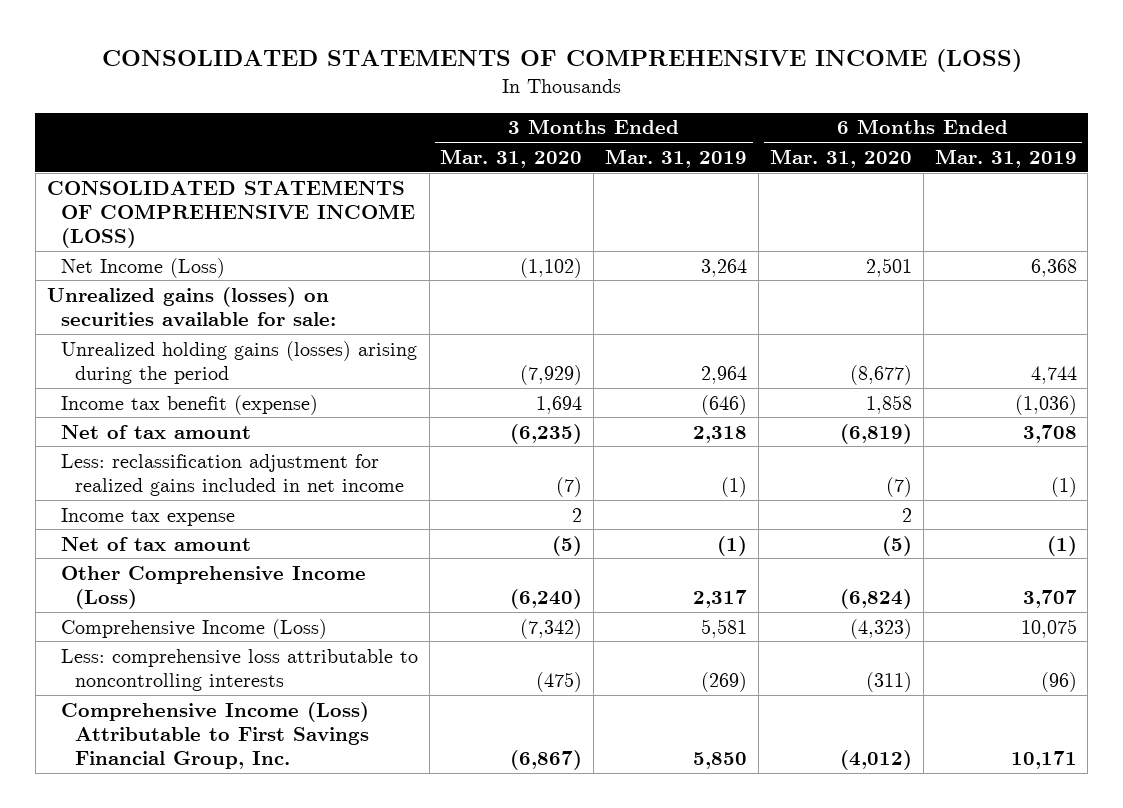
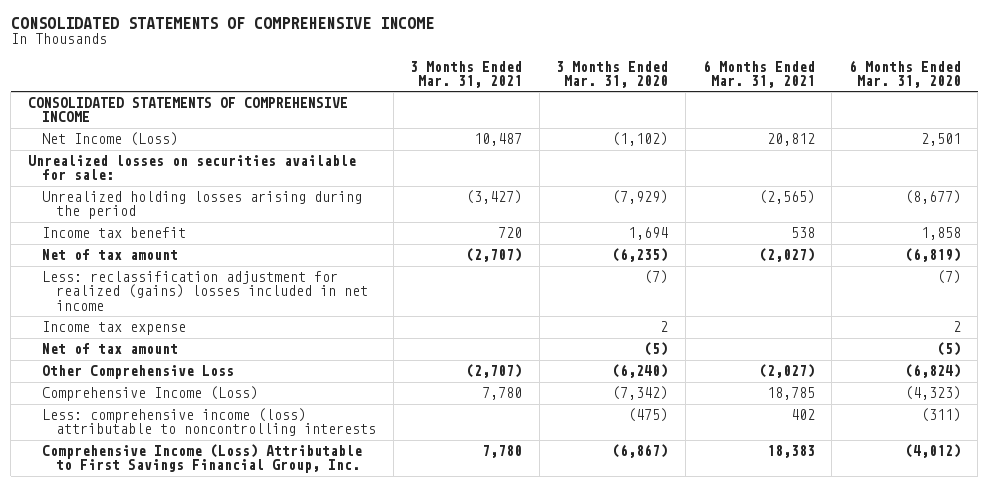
[101,49,1022,73] CONSOLIDATED STATEMENTS OF COMPREHENSIVE INCOME (LOSS) -> [10,16,434,29] CONSOLIDATED STATEMENTS OF COMPREHENSIVE INCOME
[605,148,748,168] Mar. 31, 2019 -> none
[934,148,1077,168] Mar. 31, 2019 -> none
none -> [410,60,523,88] 3 Months Ended Mar. 31, 2021
none -> [702,59,815,88] 6 Months Ended Mar. 31, 2021
[46,179,415,248] CONSOLIDATED STATEMENTS OF COMPREHENSIVE INCOME (LOSS) -> [27,97,348,123] CONSOLIDATED STATEMENTS OF COMPREHENSIVE INCOME
[46,286,336,326] Unrealized gains (losses) on securities available for sale: -> [27,155,356,181] Unrealized losses on securities available for sale:
[60,340,417,384] Unrealized holding gains (losses) arising during the period -> [42,191,363,220] Unrealized holding losses arising during the period
[60,394,318,415] Income tax benefit (expense) -> [42,227,187,239] Income tax benefit
[60,453,404,496] Less: reclassification adjustment for realized gains included in net income -> [42,271,369,311] Less: reclassification adjustment for realized (gains) losses included in net income
[60,565,366,609] Other Comprehensive Income (Loss) -> [42,365,235,380] Other Comprehensive Loss
[60,648,418,691] Less: comprehensive loss attributable to noncontrolling interests -> [42,408,377,437] Less: comprehensive income (loss) attributable to noncontrolling interests

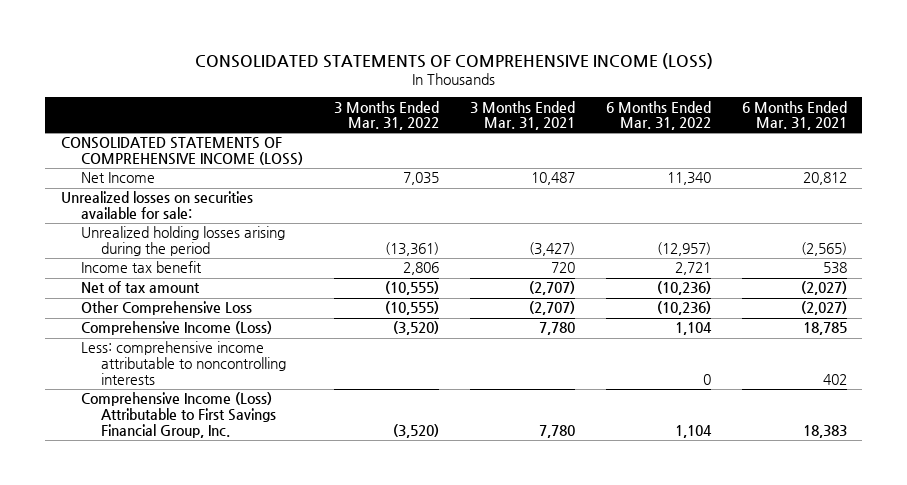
[10,16,434,29] CONSOLIDATED STATEMENTS OF COMPREHENSIVE INCOME -> [194,52,713,69] CONSOLIDATED STATEMENTS OF COMPREHENSIVE INCOME (LOSS)
[556,60,669,88] 3 Months Ended Mar. 31, 2020 -> none
[848,59,961,88] 6 Months Ended Mar. 31, 2020 -> none
none -> [333,100,439,131] 3 Months Ended Mar. 31, 2022
none -> [605,100,711,131] 6 Months Ended Mar. 31, 2022
[27,97,348,123] CONSOLIDATED STATEMENTS OF COMPREHENSIVE INCOME -> [60,137,303,166] CONSOLIDATED STATEMENTS OF COMPREHENSIVE INCOME (LOSS)
[42,132,179,147] Net Income (Loss) -> [80,172,155,184] Net Income
[42,271,369,311] Less: reclassification adjustment for realized (gains) losses included in net income -> none
[42,321,187,336] Income tax expense -> none
[42,343,179,355] Net of tax amount -> none
[42,408,377,437] Less: comprehensive income (loss) attributable to noncontrolling interests -> [80,341,286,385] Less: comprehensive income attributable to noncontrolling interests

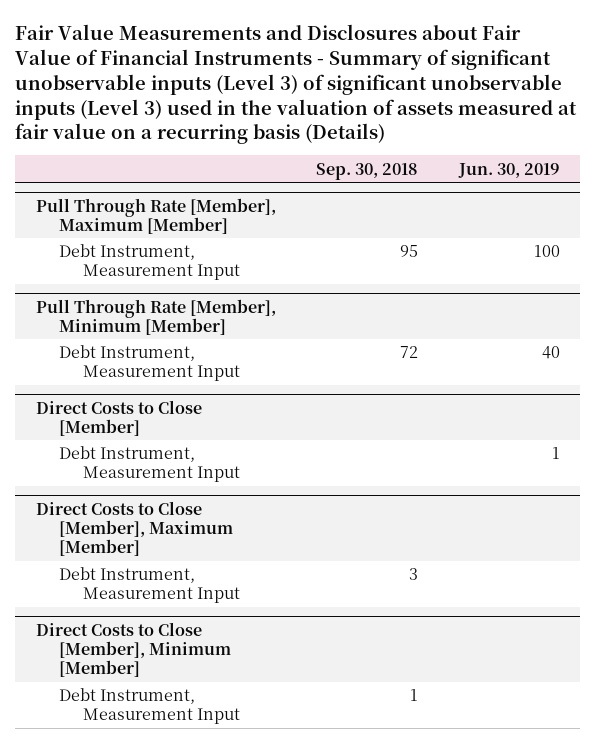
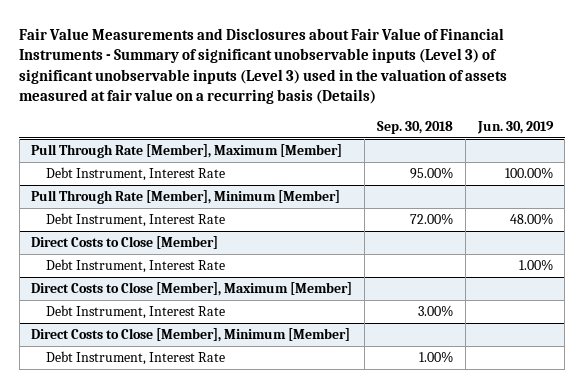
[59,244,241,281] Debt Instrument, Measurement Input -> none
none -> [45,166,225,181] Debt Instrument, Interest Rate
[59,345,241,382] Debt Instrument, Measurement Input -> none
none -> [45,212,225,227] Debt Instrument, Interest Rate
[59,446,241,483] Debt Instrument, Measurement Input -> none
none -> [45,258,225,273] Debt Instrument, Interest Rate
[59,567,241,604] Debt Instrument, Measurement Input -> none
none -> [45,304,225,319] Debt Instrument, Interest Rate
[59,688,241,725] Debt Instrument, Measurement Input -> none
none -> [45,350,225,365] Debt Instrument, Interest Rate

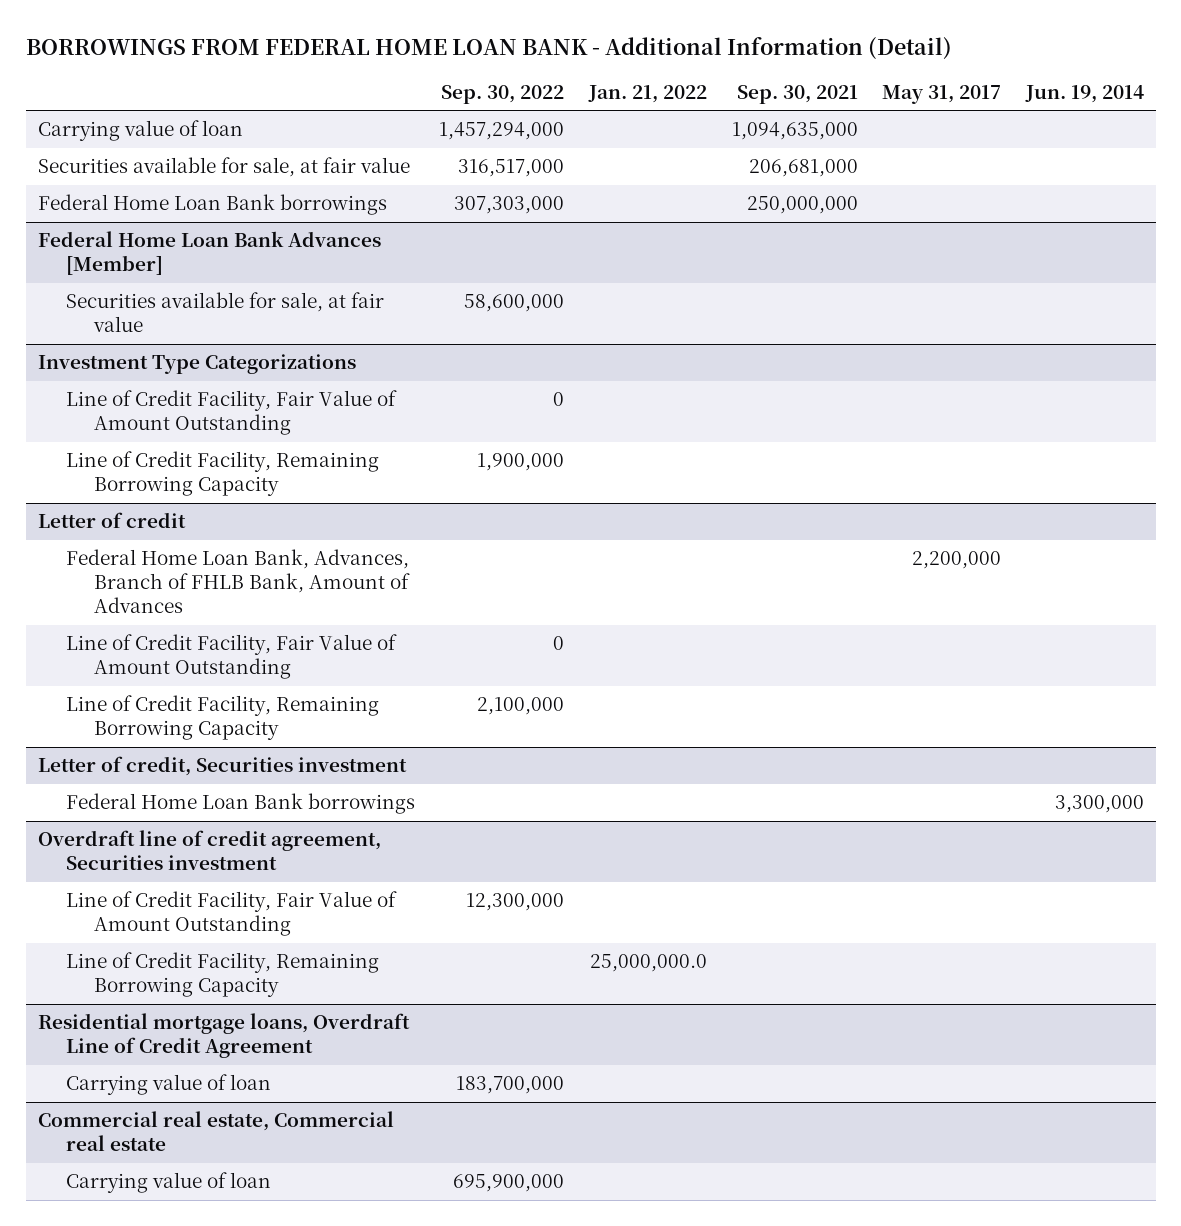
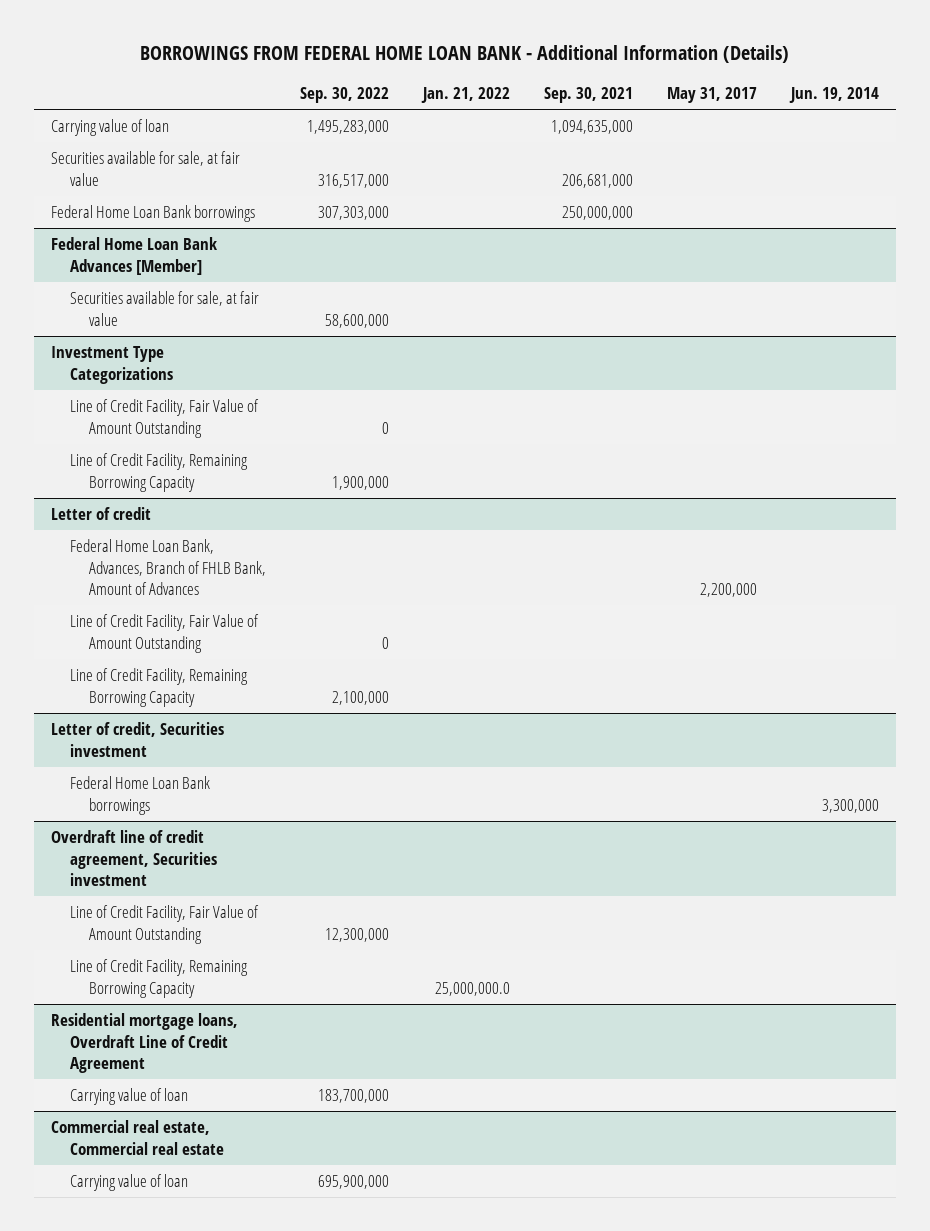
[25,36,952,60] BORROWINGS FROM FEDERAL HOME LOAN BANK - Additional Information (Detail) -> [140,45,790,64] BORROWINGS FROM FEDERAL HOME LOAN BANK - Additional Information (Details)
[439,122,565,141] 1,457,294,000 -> [306,120,389,135] 1,495,283,000

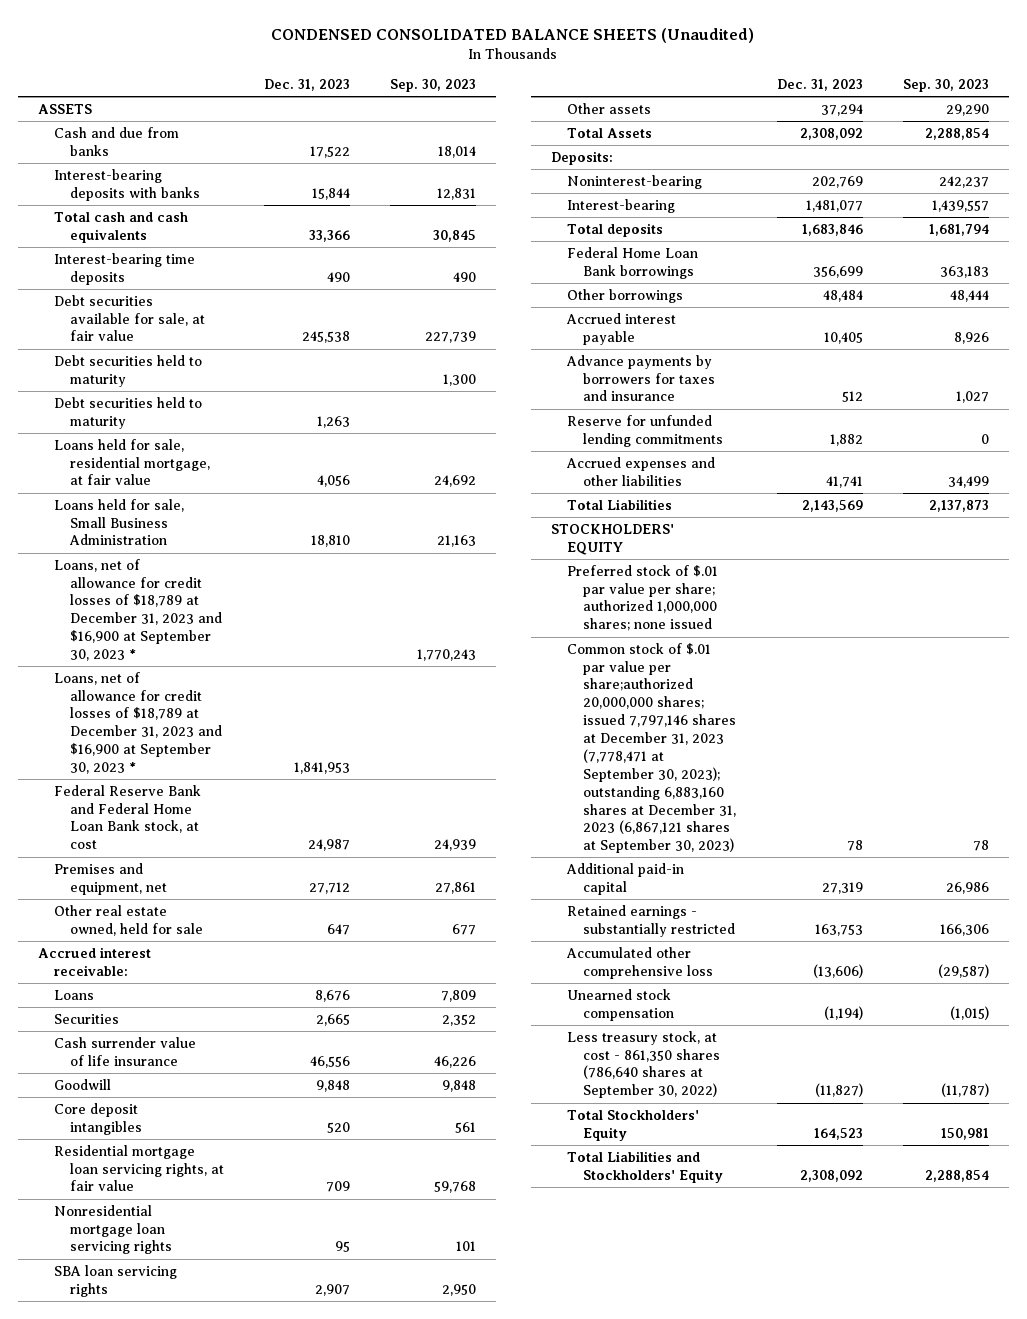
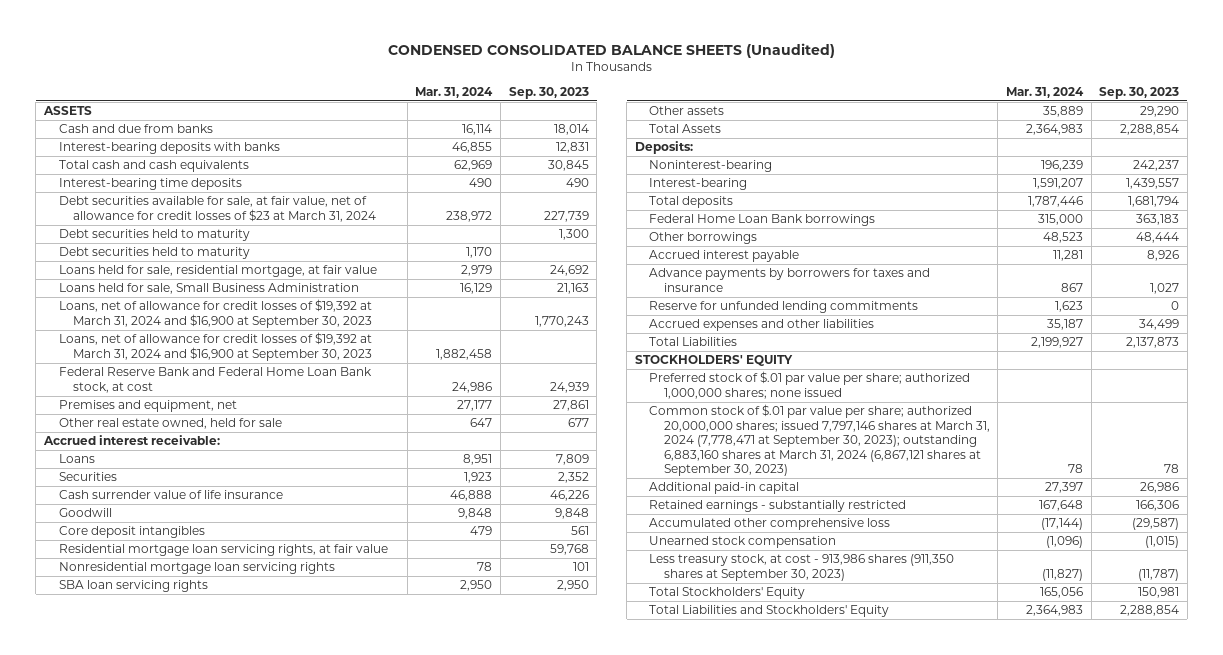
[264,79,351,92] Dec. 31, 2023 -> none
none -> [415,87,494,99] Mar. 31, 2024
[54,294,206,342] Debt securities available for sale, at fair value -> [58,196,376,222] Debt securities available for sale, at fair value, net of allowance for credit losses of $23 at March 31, 2024
[54,558,223,662] Loans, net of allowance for credit losses of $18,789 at December 31, 2023 and $16,900 at September 30, 2023 * -> [58,299,372,328] Loans, net of allowance for credit losses of $19,392 at March 31, 2024 and $16,900 at September 30, 2023
[54,671,223,775] Loans, net of allowance for credit losses of $18,789 at December 31, 2023 and $16,900 at September 30, 2023 * -> [58,332,372,361] Loans, net of allowance for credit losses of $19,392 at March 31, 2024 and $16,900 at September 30, 2023
[566,642,737,854] Common stock of $.01 par value per share;authorized 20,000,000 shares; issued 7,797,146 shares at December 31, 2023 (7,778,471 at September 30, 2023); outstanding 6,883,160 shares at December 31, 2023 (6,867,121 shares at September 30, 2023) -> [649,404,990,477] Common stock of $.01 par value per share; authorized 20,000,000 shares; issued 7,797,146 shares at March 31, 2024 (7,778,471 at September 30, 2023); outstanding 6,883,160 shares at March 31, 2024 (6,867,121 shares at September 30, 2023)
[566,1030,721,1099] Less treasury stock, at cost - 861,350 shares (786,640 shares at September 30, 2022) -> [649,554,955,581] Less treasury stock, at cost - 913,986 shares (911,350 shares at September 30, 2023)

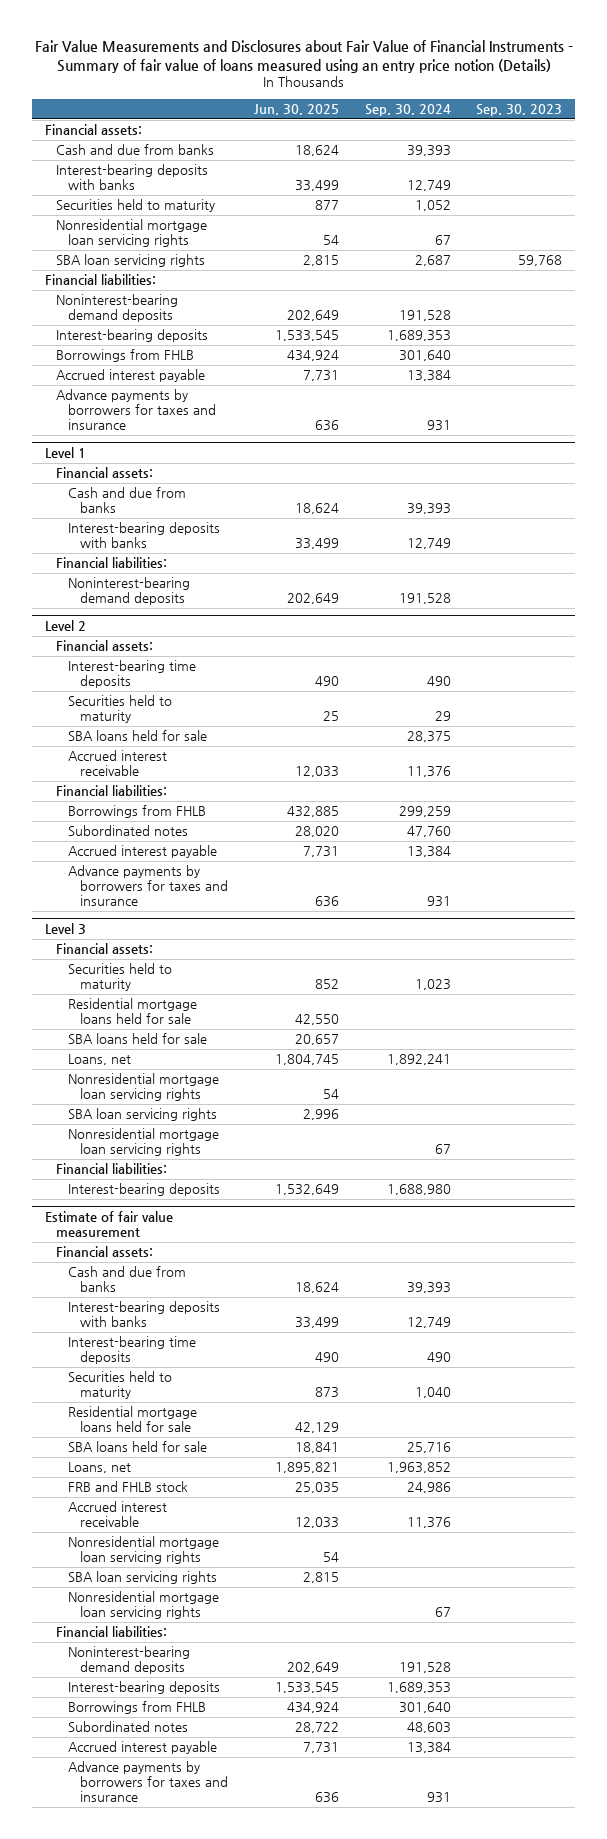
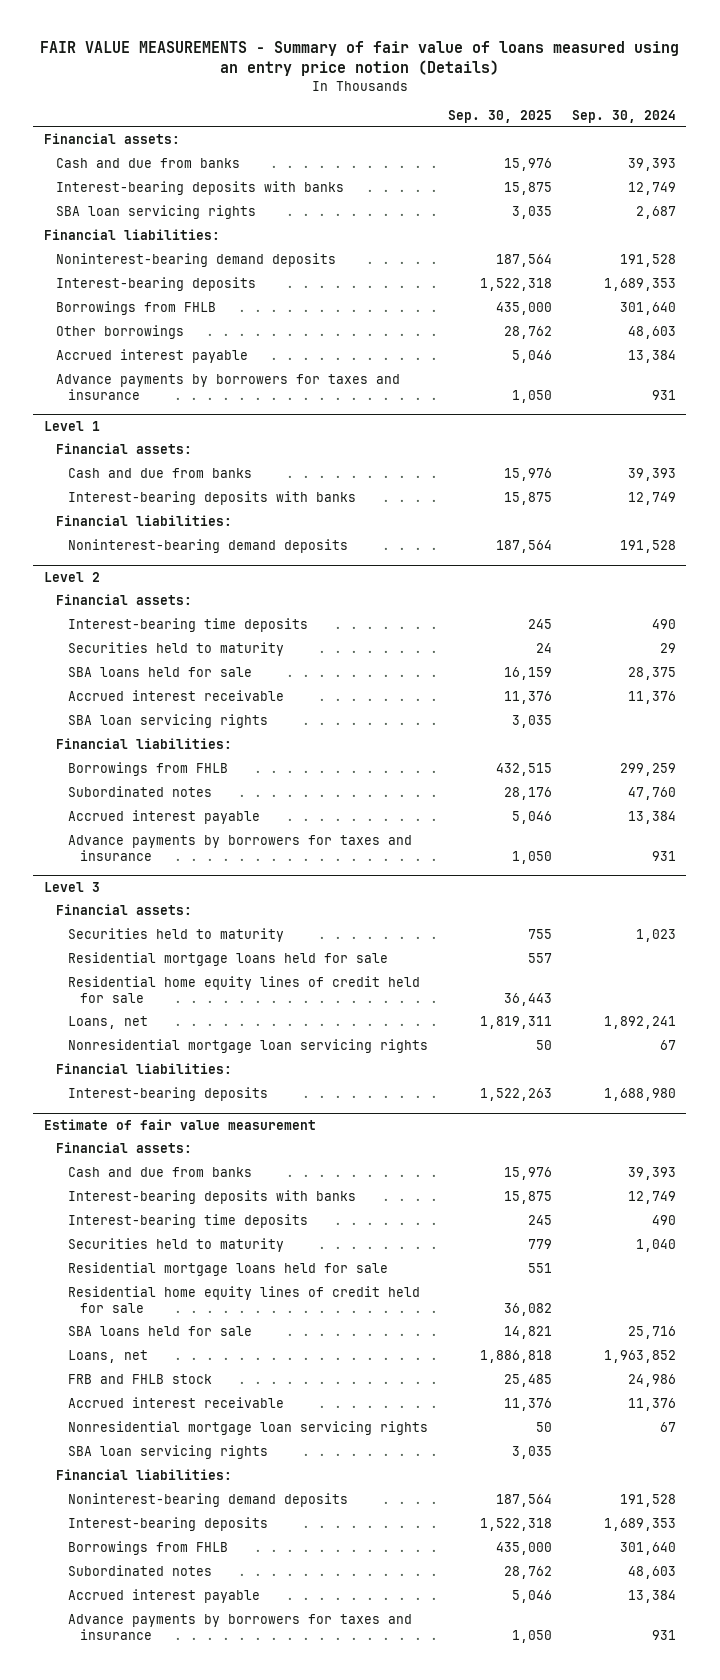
[34,39,573,73] Fair Value Measurements and Disclosures about Fair Value of Financial Instruments - Summary of fair value of loans measured using an entry price notion (Details) -> [39,41,679,77] FAIR VALUE MEASUREMENTS - Summary of fair value of loans measured using an entry price notion (Details)
[253,103,339,115] Jun. 30, 2025 -> none
[476,103,563,116] Sep. 30, 2023 -> none
none -> [447,109,552,123] Sep. 30, 2025
[56,199,216,213] Securities held to maturity -> none
[56,219,208,248] Nonresidential mortgage loan servicing rights -> none
none -> [55,325,184,340] Other borrowings
none -> [67,714,268,729] SBA loan servicing rights
[68,1033,208,1045] SBA loans held for sale -> none
none -> [67,976,420,1003] Residential home equity lines of credit held for sale
[68,1073,220,1102] Nonresidential mortgage loan servicing rights -> none
[68,1108,218,1122] SBA loan servicing rights -> none
none -> [67,1286,420,1313] Residential home equity lines of credit held for sale
[68,1536,220,1565] Nonresidential mortgage loan servicing rights -> none
[68,1571,218,1585] SBA loan servicing rights -> [67,1445,268,1460] SBA loan servicing rights

